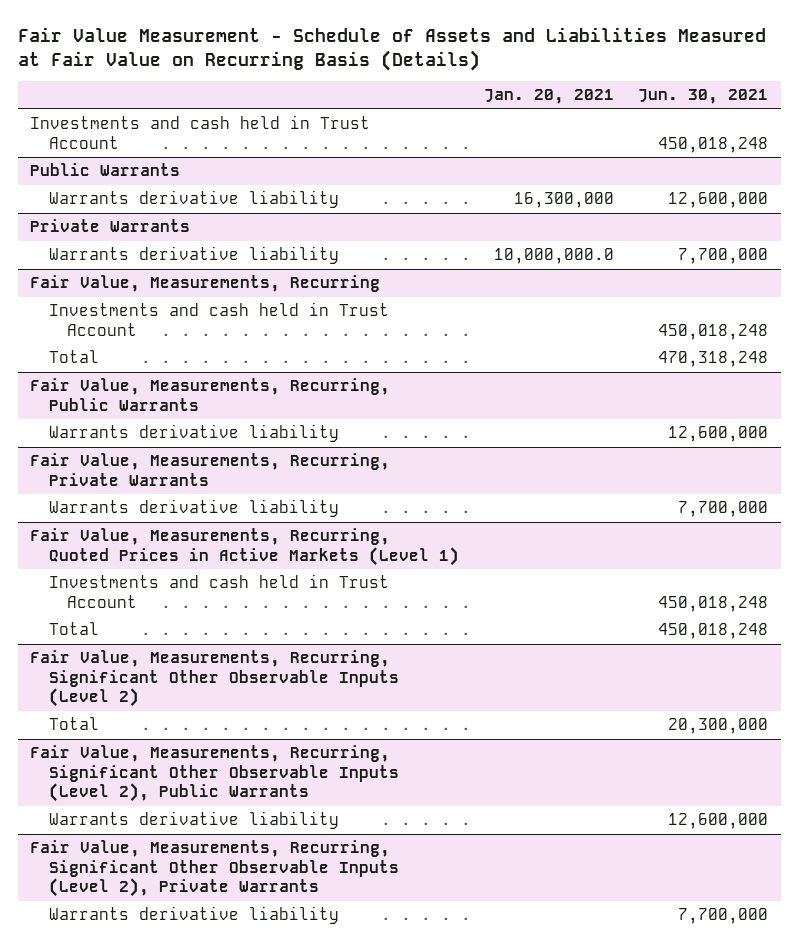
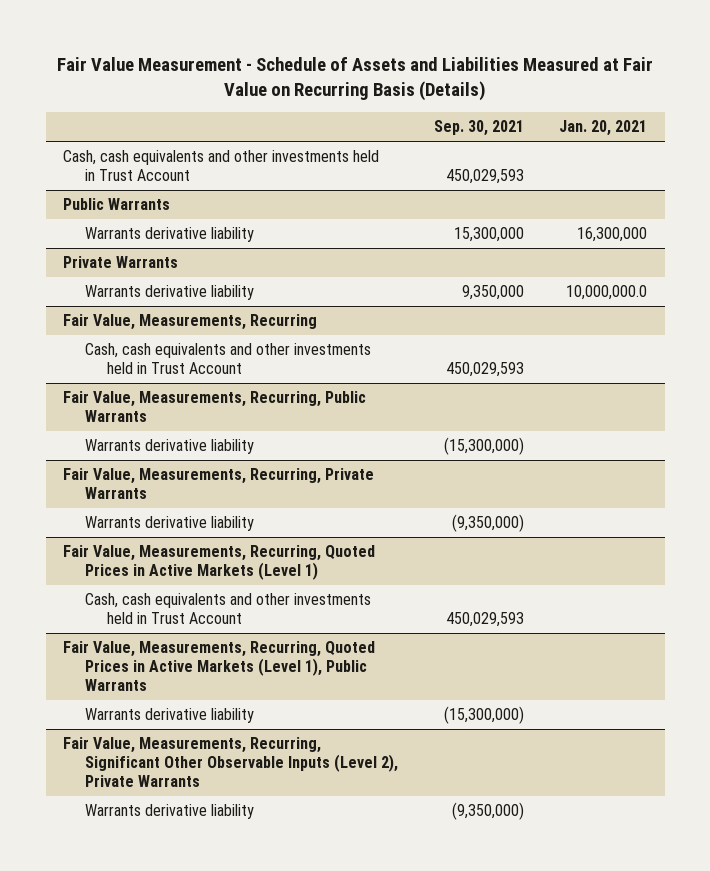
[638,89,769,105] Jun. 30, 2021 -> none
none -> [433,120,524,137] Sep. 30, 2021
[30,115,371,149] Investments and cash held in Trust Account -> [63,150,380,182] Cash, cash equivalents and other investments held in Trust Account
[48,350,99,364] Total -> none
[48,302,389,336] Investments and cash held in Trust Account -> [85,343,372,375] Cash, cash equivalents and other investments held in Trust Account
[48,622,99,636] Total -> none
[30,650,399,708] Fair Value, Measurements, Recurring, Significant Other Observable Inputs (Level 2) -> none
[48,717,99,731] Total -> none
[30,745,399,803] Fair Value, Measurements, Recurring, Significant Other Observable Inputs (Level 2), Public Warrants -> none
[48,811,339,830] Warrants derivative liability -> none
[48,574,389,608] Investments and cash held in Trust Account -> [85,593,372,625] Cash, cash equivalents and other investments held in Trust Account
none -> [63,641,376,692] Fair Value, Measurements, Recurring, Quoted Prices in Active Markets (Level 1), Public Warrants
none -> [85,708,255,724] Warrants derivative liability

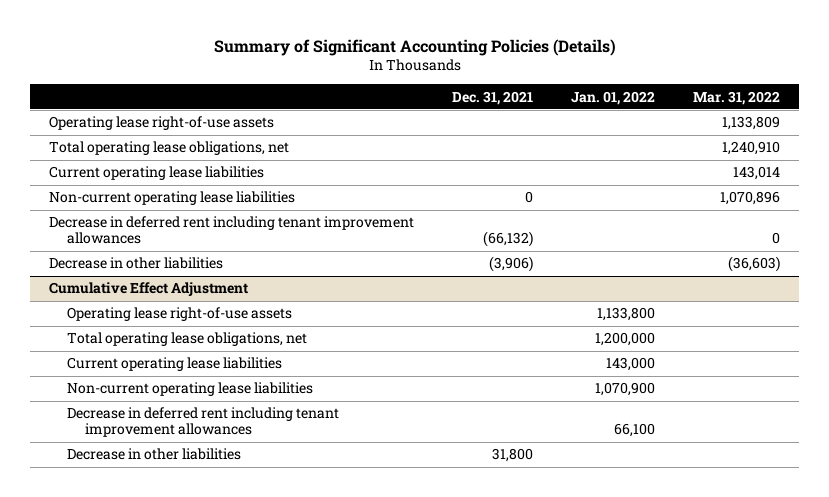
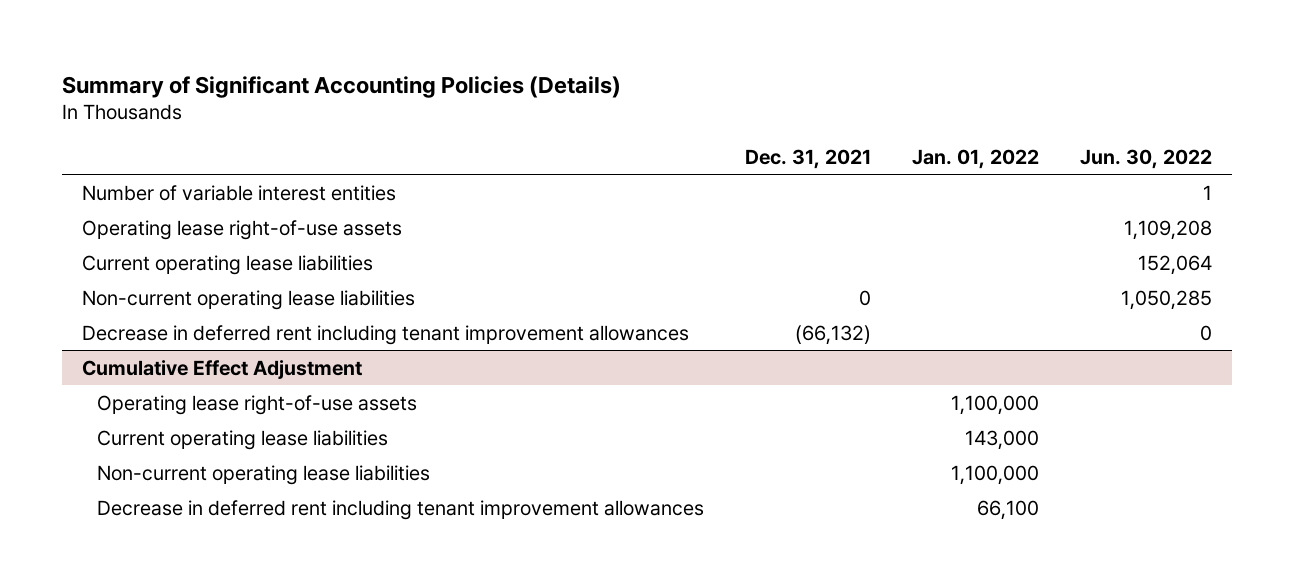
[693,90,781,105] Mar. 31, 2022 -> none
none -> [1079,148,1212,169] Jun. 30, 2022
none -> [82,184,397,201] Number of variable interest entities
[49,141,290,156] Total operating lease obligations, net -> none
[49,257,224,270] Decrease in other liabilities -> none
[67,332,308,347] Total operating lease obligations, net -> none
[597,307,656,322] 1,133,800 -> [950,394,1039,415] 1,100,000
[595,382,656,397] 1,070,900 -> [950,464,1039,485] 1,100,000
[67,448,242,461] Decrease in other liabilities -> none

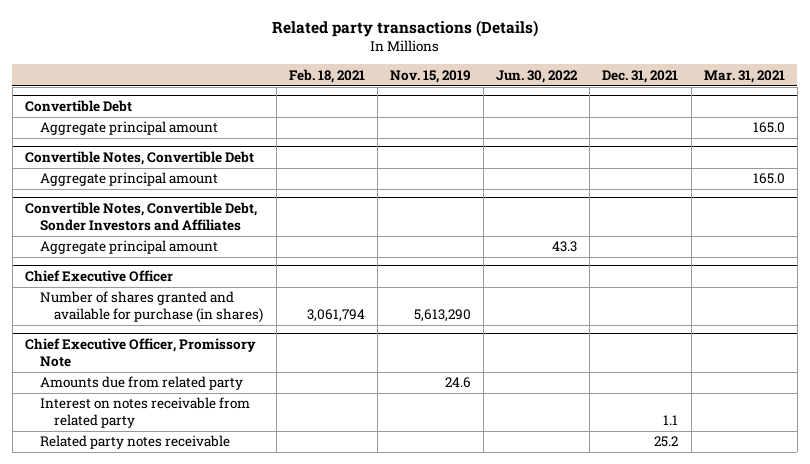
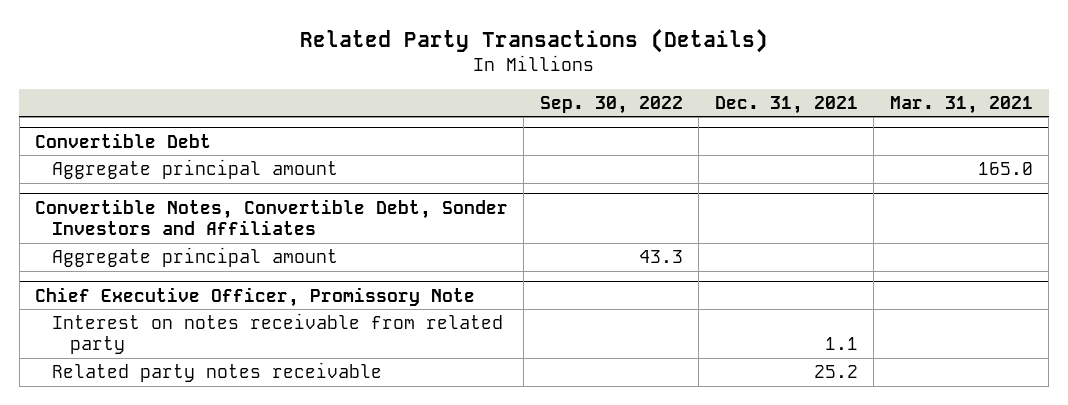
[271,20,538,38] Related party transactions (Details) -> [299,28,768,53] Related Party Transactions (Details)
[288,68,365,83] Feb. 18, 2021 -> none
[389,69,471,83] Nov. 15, 2019 -> none
[496,69,579,83] Jun. 30, 2022 -> none
none -> [539,95,683,114] Sep. 30, 2022
[25,150,255,165] Convertible Notes, Convertible Debt -> none
[39,172,218,187] Aggregate principal amount -> none
[25,269,174,282] Chief Executive Officer -> none
[39,291,264,324] Number of shares granted and available for purchase (in shares) -> none
[39,376,243,391] Amounts due from related party -> none

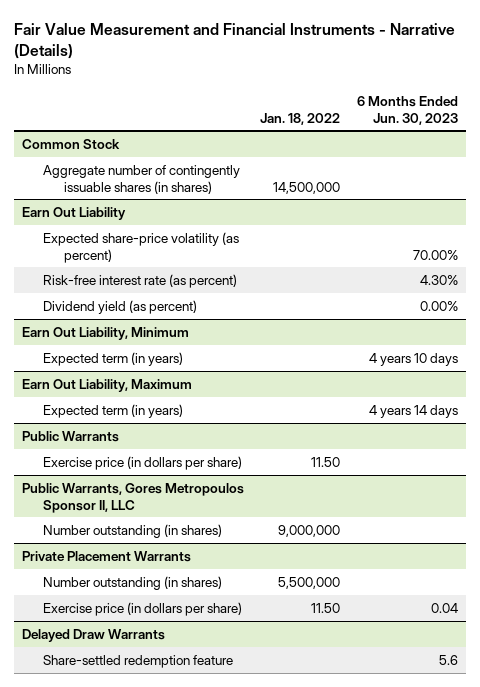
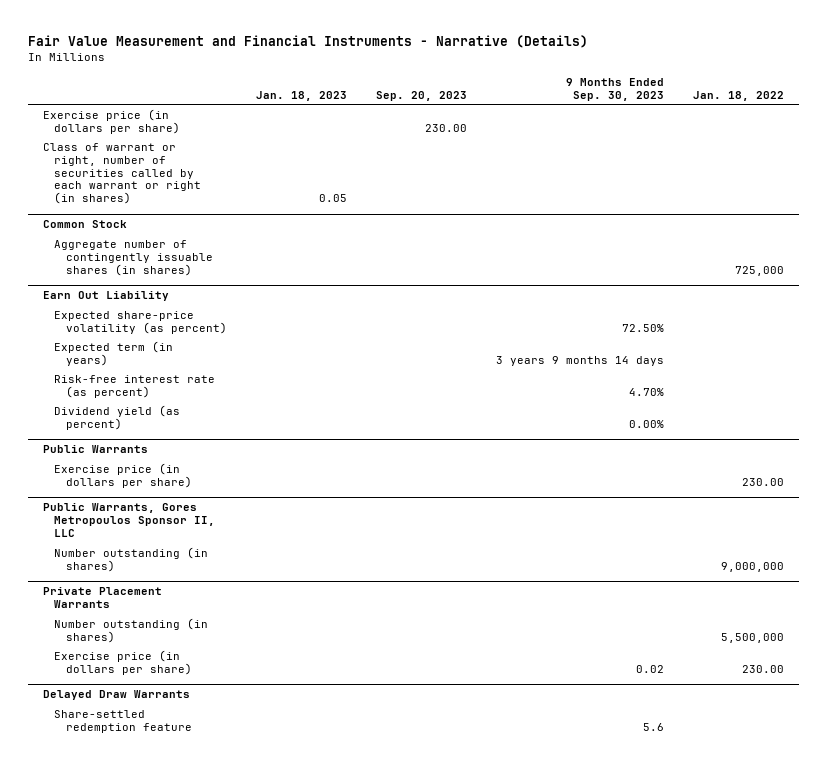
[356,95,458,125] 6 Months Ended Jun. 30, 2023 -> none
none -> [256,90,348,101] Jan. 18, 2023
none -> [376,90,468,101] Sep. 20, 2023
none -> [566,77,665,101] 9 Months Ended Sep. 30, 2023
none -> [42,108,181,134] Exercise price (in dollars per share)
none -> [42,142,202,205] Class of warrant or right, number of securities called by each warrant or right (in shares)
[273,181,341,194] 14,500,000 -> [735,265,785,276] 725,000
none -> [54,340,174,366] Expected term (in years)
[21,326,189,340] Earn Out Liability, Minimum -> none
[43,351,184,366] Expected term (in years) -> none
[21,378,192,392] Earn Out Liability, Maximum -> none
[43,403,184,418] Expected term (in years) -> none
[311,456,341,467] 11.50 -> [742,477,785,486] 230.00
[311,602,341,613] 11.50 -> [742,664,785,673] 230.00

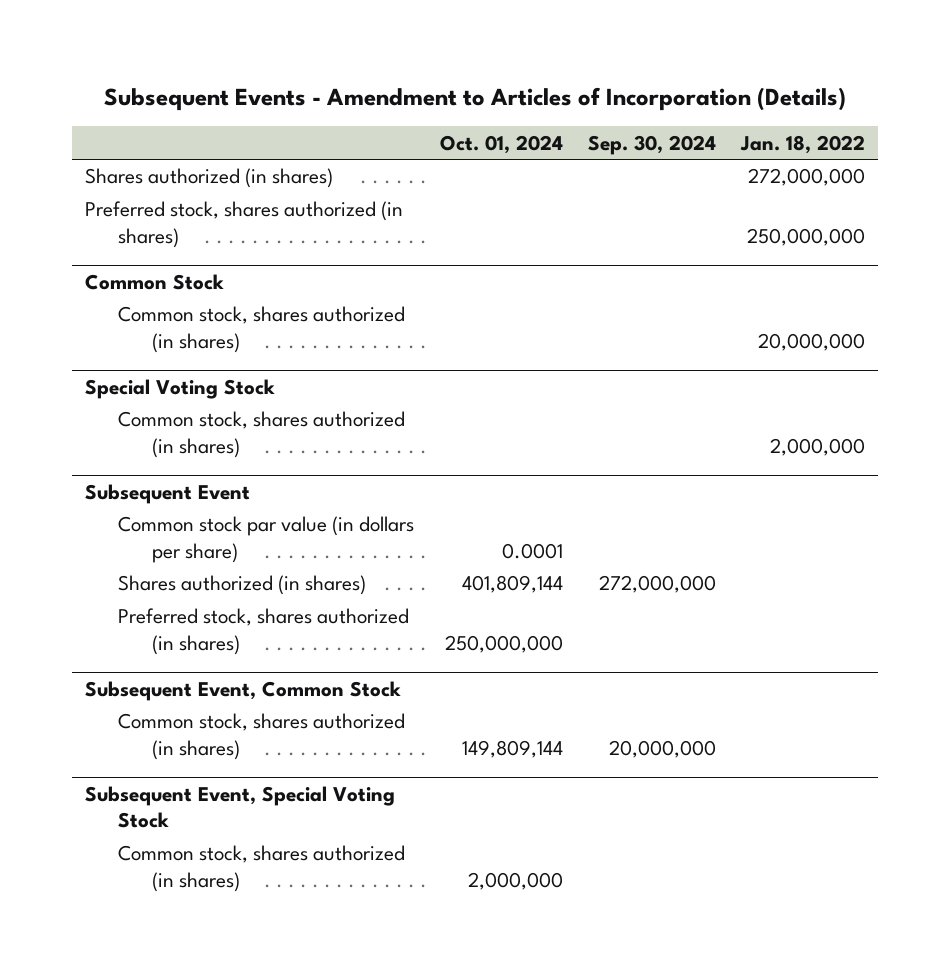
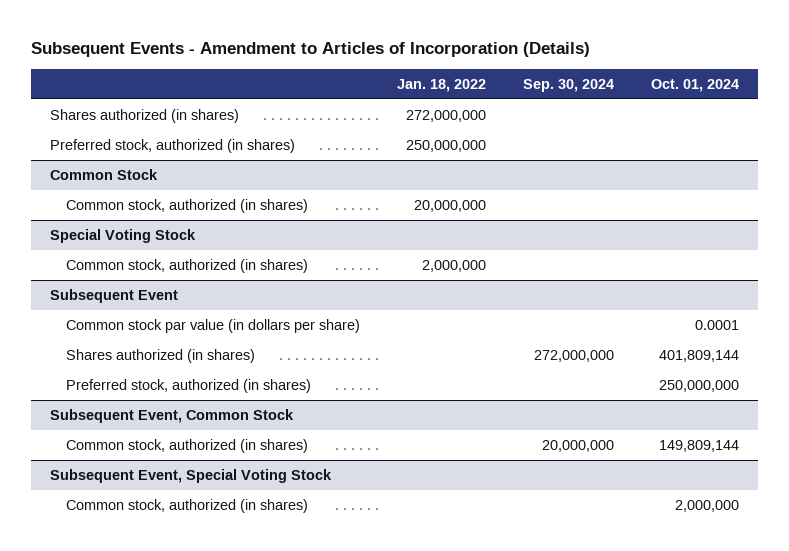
[84,201,403,248] Preferred stock, shares authorized (in shares) -> [49,139,295,154] Preferred stock, authorized (in shares)
[118,306,406,353] Common stock, shares authorized (in shares) -> [66,199,309,214] Common stock, authorized (in shares)
[118,411,406,458] Common stock, shares authorized (in shares) -> [66,259,309,274] Common stock, authorized (in shares)
[118,608,410,655] Preferred stock, shares authorized (in shares) -> [66,379,312,394] Preferred stock, authorized (in shares)
[118,713,406,760] Common stock, shares authorized (in shares) -> [66,439,309,454] Common stock, authorized (in shares)
[118,845,406,892] Common stock, shares authorized (in shares) -> [66,499,309,514] Common stock, authorized (in shares)

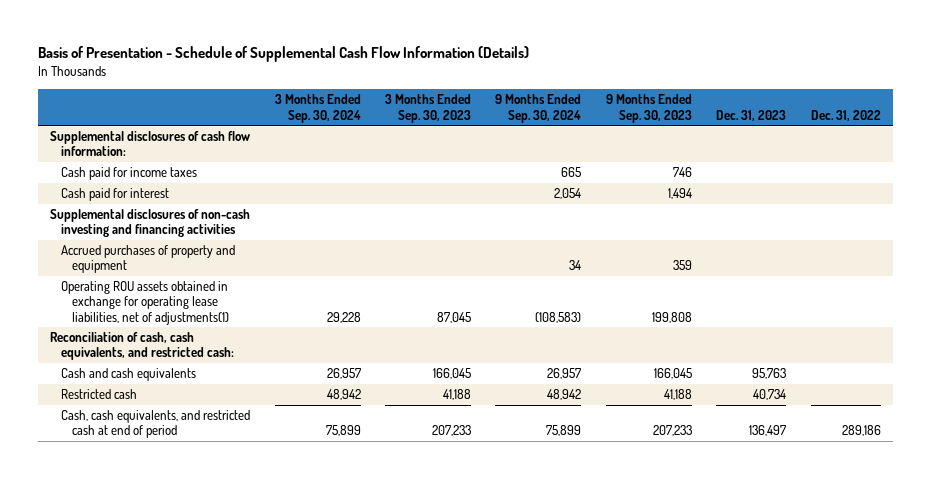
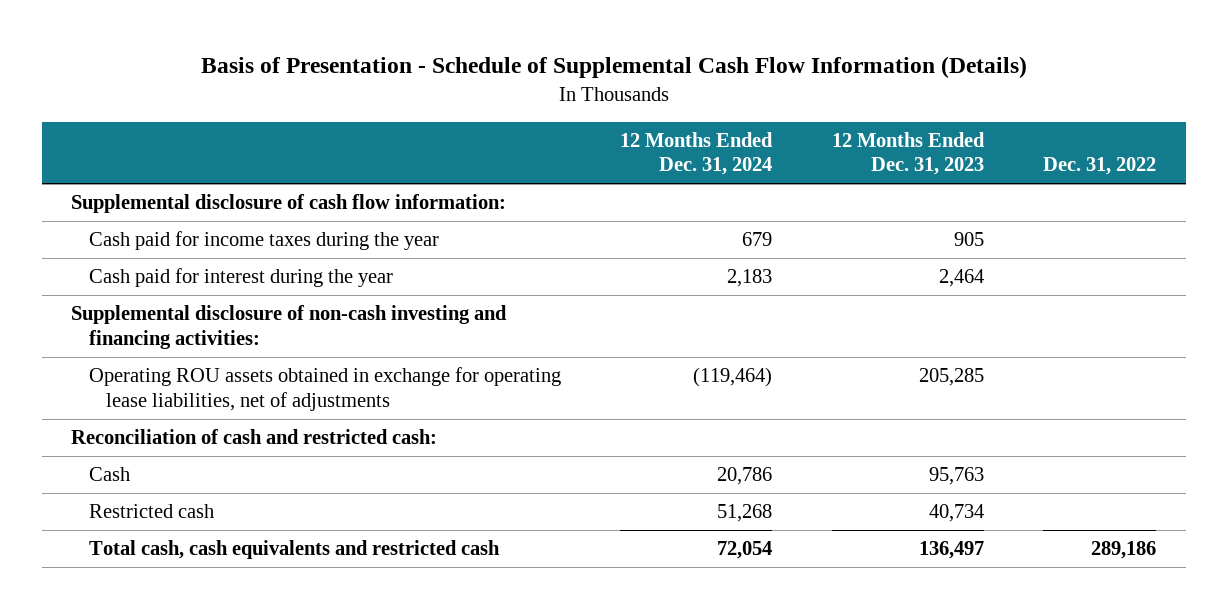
[274,94,361,123] 3 Months Ended Sep. 30, 2024 -> none
[385,94,472,123] 3 Months Ended Sep. 30, 2023 -> none
[495,94,582,123] 9 Months Ended Sep. 30, 2024 -> none
[605,94,692,123] 9 Months Ended Sep. 30, 2023 -> none
[716,109,787,121] Dec. 31, 2023 -> none
none -> [620,131,774,176] 12 Months Ended Dec. 31, 2024
none -> [831,131,985,176] 12 Months Ended Dec. 31, 2023
[61,245,236,274] Accrued purchases of property and equipment -> none
[50,131,251,157] Supplemental disclosures of cash flow information: -> [71,194,507,214] Supplemental disclosure of cash flow information:
[61,167,198,181] Cash paid for income taxes -> [88,231,439,251] Cash paid for income taxes during the year
[61,188,170,202] Cash paid for interest -> [88,268,393,288] Cash paid for interest during the year
[50,209,251,238] Supplemental disclosures of non-cash investing and financing activities -> [71,305,508,349] Supplemental disclosure of non-cash investing and financing activities:
[61,281,229,325] Operating ROU assets obtained in exchange for operating lease liabilities, net of adjustments(1) -> [88,367,561,411] Operating ROU assets obtained in exchange for operating lease liabilities, net of adjustments
[50,332,235,361] Reconciliation of cash, cash equivalents, and restricted cash: -> [71,429,438,445] Reconciliation of cash and restricted cash:
[61,368,197,382] Cash and cash equivalents -> [88,467,130,482] Cash
[61,410,251,439] Cash, cash equivalents, and restricted cash at end of period -> [88,540,500,560] Total cash, cash equivalents and restricted cash

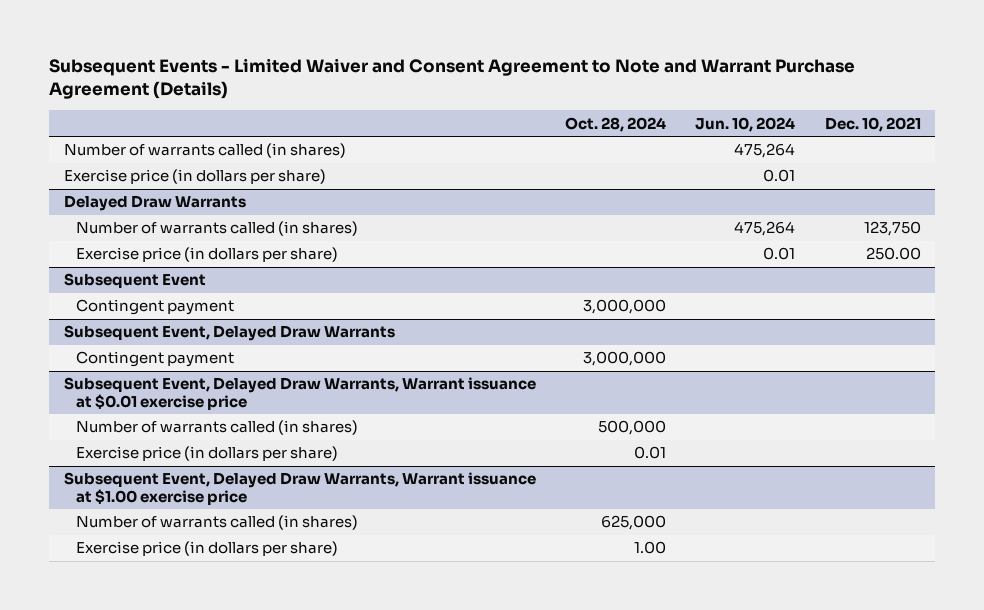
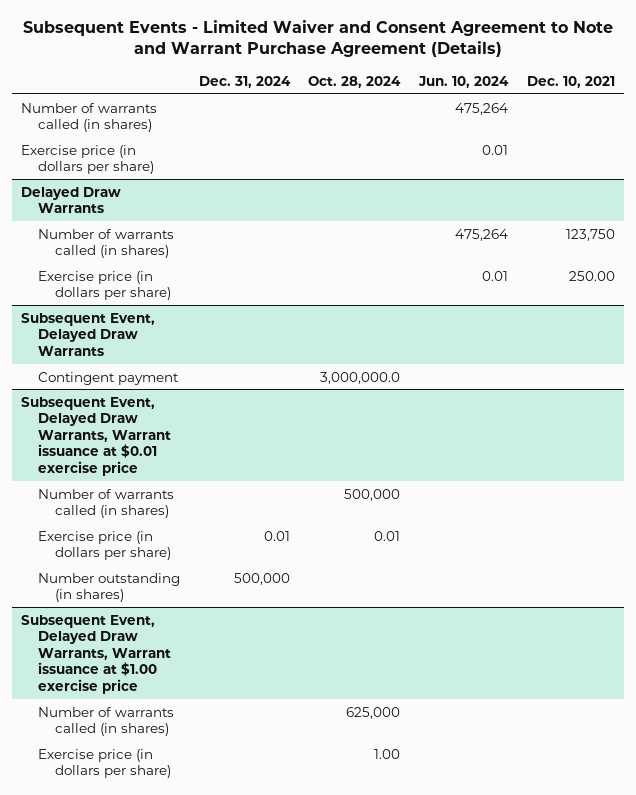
none -> [198,75,291,88] Dec. 31, 2024
[63,273,206,289] Subsequent Event -> none
[75,299,234,316] Contingent payment -> none
[582,351,666,367] 3,000,000 -> [320,371,401,384] 3,000,000.0
none -> [37,572,180,603] Number outstanding (in shares)

